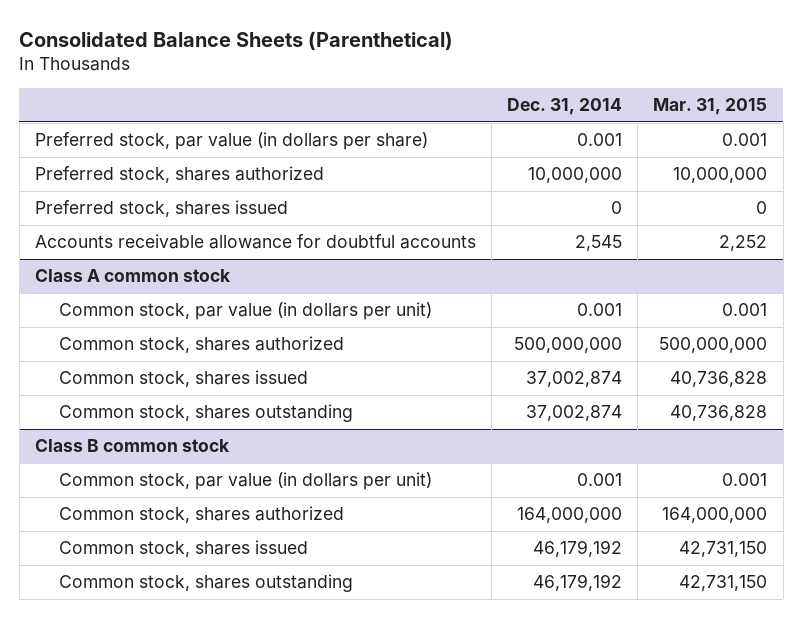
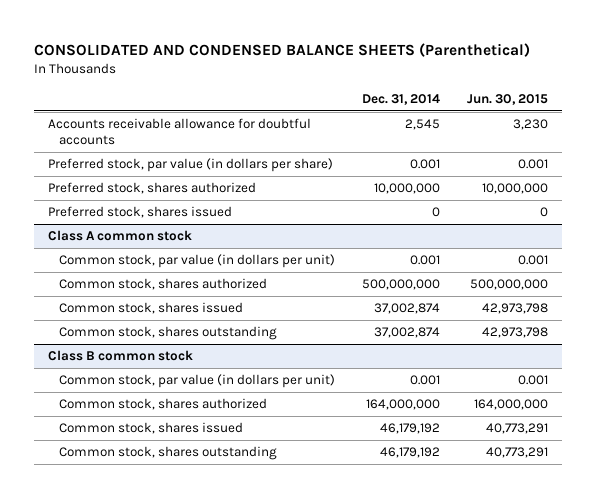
[19,30,454,50] Consolidated Balance Sheets (Parenthetical) -> [33,42,530,57] CONSOLIDATED AND CONDENSED BALANCE SHEETS (Parenthetical)
[653,98,768,116] Mar. 31, 2015 -> none
none -> [467,94,549,106] Jun. 30, 2015
[34,234,476,250] Accounts receivable allowance for doubtful accounts -> [47,118,311,146] Accounts receivable allowance for doubtful accounts

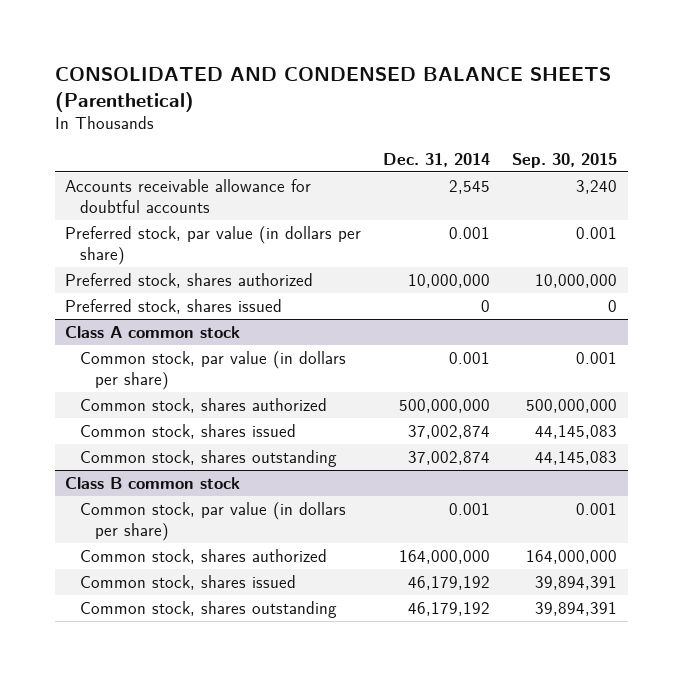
[467,94,549,106] Jun. 30, 2015 -> none
none -> [512,152,618,168] Sep. 30, 2015
[58,254,335,269] Common stock, par value (in dollars per unit) -> [80,350,347,391] Common stock, par value (in dollars per share)
[58,374,335,389] Common stock, par value (in dollars per unit) -> [80,501,347,542] Common stock, par value (in dollars per share)

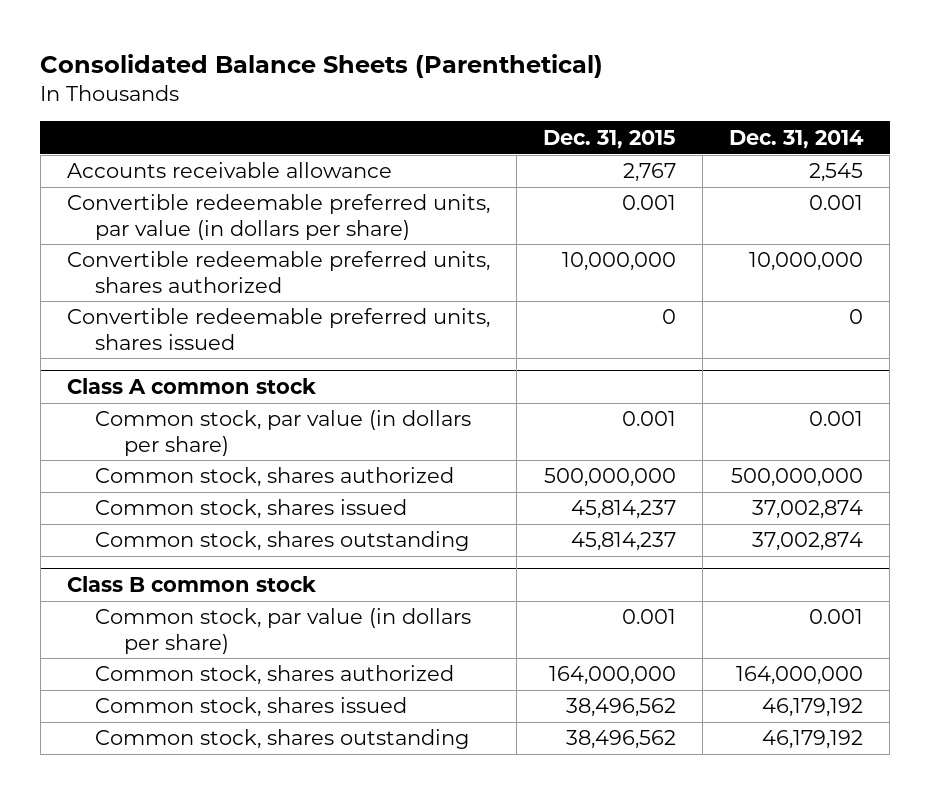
[54,66,611,112] CONSOLIDATED AND CONDENSED BALANCE SHEETS (Parenthetical) -> [40,53,604,78] Consolidated Balance Sheets (Parenthetical)
[512,152,618,168] Sep. 30, 2015 -> none
none -> [543,129,677,149] Dec. 31, 2015
[65,272,314,288] Preferred stock, shares authorized -> none
[65,298,283,314] Preferred stock, shares issued -> none
[65,178,312,214] Accounts receivable allowance for doubtful accounts -> [67,162,393,179] Accounts receivable allowance
[65,225,362,266] Preferred stock, par value (in dollars per share) -> [67,194,491,240] Convertible redeemable preferred units, par value (in dollars per share)
none -> [67,251,491,293] Convertible redeemable preferred units, shares authorized
none -> [67,308,491,350] Convertible redeemable preferred units, shares issued

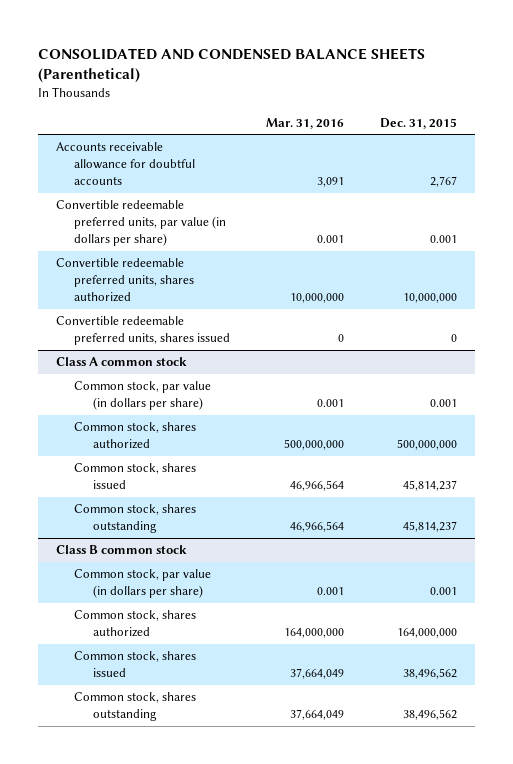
[40,53,604,78] Consolidated Balance Sheets (Parenthetical) -> [38,47,426,84] CONSOLIDATED AND CONDENSED BALANCE SHEETS (Parenthetical)
[729,129,865,149] Dec. 31, 2014 -> none
none -> [266,117,345,129] Mar. 31, 2016
[67,162,393,179] Accounts receivable allowance -> [56,142,196,186] Accounts receivable allowance for doubtful accounts

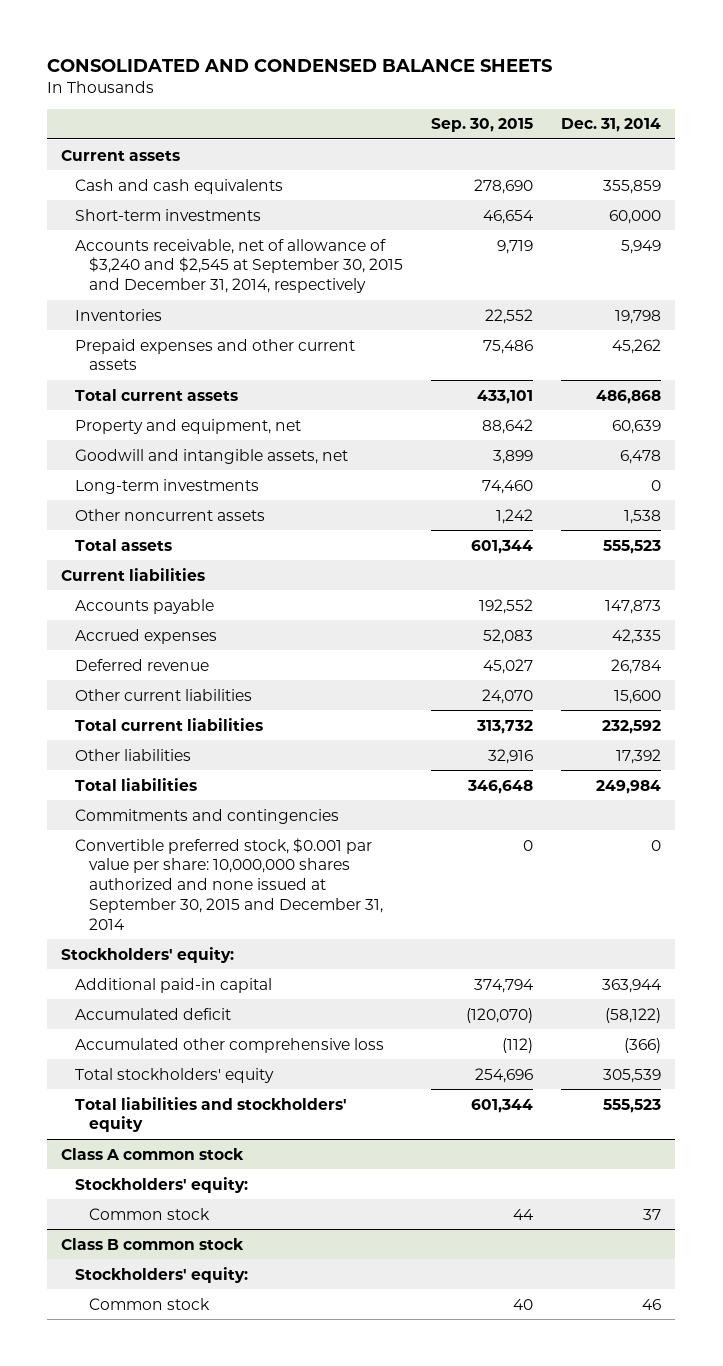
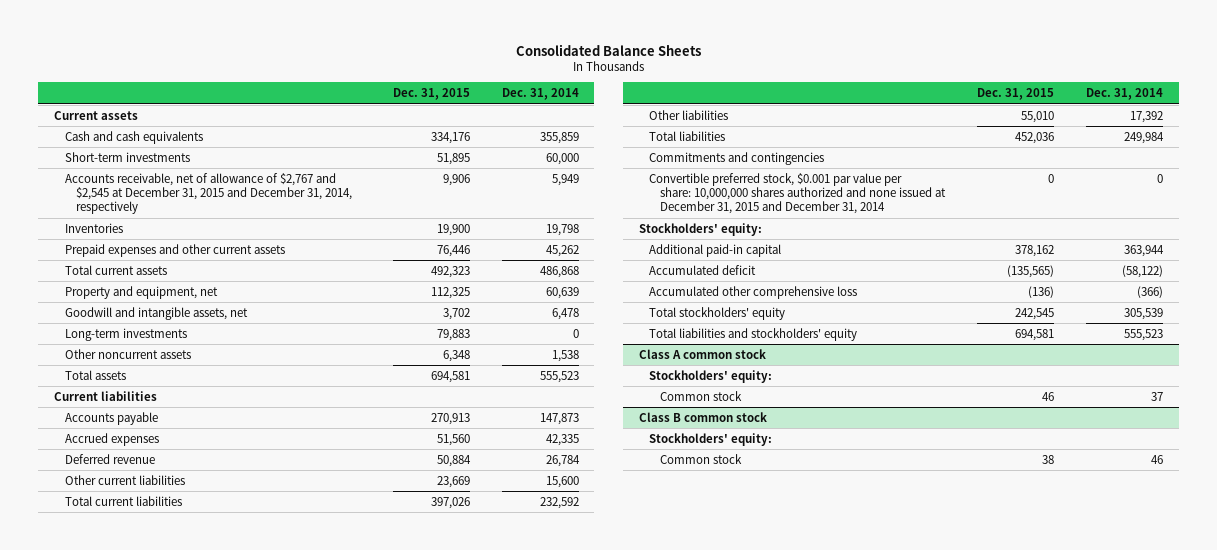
[47,58,553,72] CONSOLIDATED AND CONDENSED BALANCE SHEETS -> [515,43,701,56] Consolidated Balance Sheets
[431,118,534,133] Sep. 30, 2015 -> none
none -> [392,88,470,101] Dec. 31, 2015
[75,238,404,294] Accounts receivable, net of allowance of $3,240 and $2,545 at September 30, 2015 and December 31, 2014, respectively -> [65,172,352,215] Accounts receivable, net of allowance of $2,767 and $2,545 at December 31, 2015 and December 31, 2014, respectively
[75,837,384,930] Convertible preferred stock, $0.001 par value per share: 10,000,000 shares authorized and none issued at September 30, 2015 and December 31, 2014 -> [649,172,946,215] Convertible preferred stock, $0.001 par value per share: 10,000,000 shares authorized and none issued at December 31, 2015 and December 31, 2014

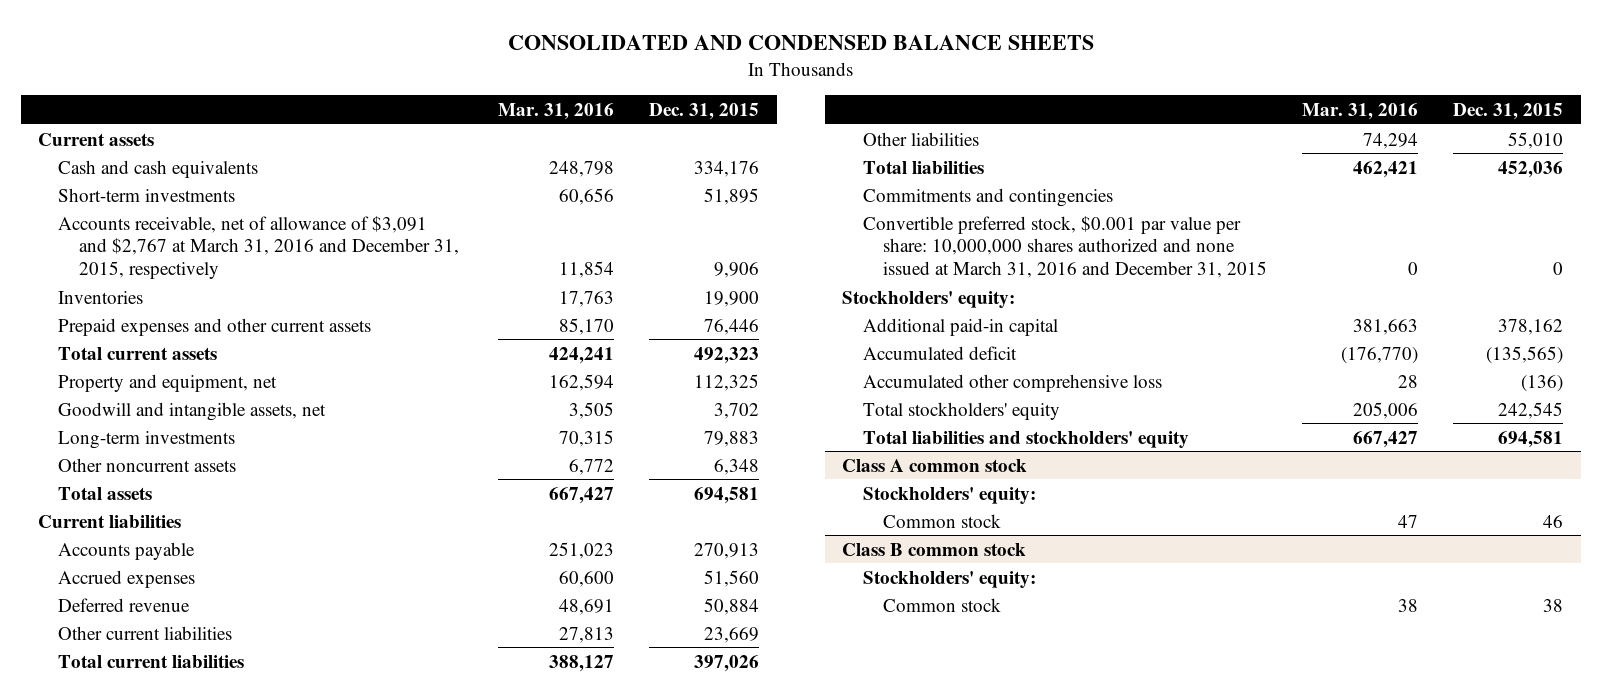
[515,43,701,56] Consolidated Balance Sheets -> [507,35,1094,51] CONSOLIDATED AND CONDENSED BALANCE SHEETS
[501,88,579,101] Dec. 31, 2014 -> none
none -> [497,102,614,120] Mar. 31, 2016
[65,172,352,215] Accounts receivable, net of allowance of $2,767 and $2,545 at December 31, 2015 and December 31, 2014, respectively -> [58,215,459,279] Accounts receivable, net of allowance of $3,091 and $2,767 at March 31, 2016 and December 31, 2015, respectively
[649,172,946,215] Convertible preferred stock, $0.001 par value per share: 10,000,000 shares authorized and none issued at December 31, 2015 and December 31, 2014 -> [862,215,1267,278] Convertible preferred stock, $0.001 par value per share: 10,000,000 shares authorized and none issued at March 31, 2016 and December 31, 2015

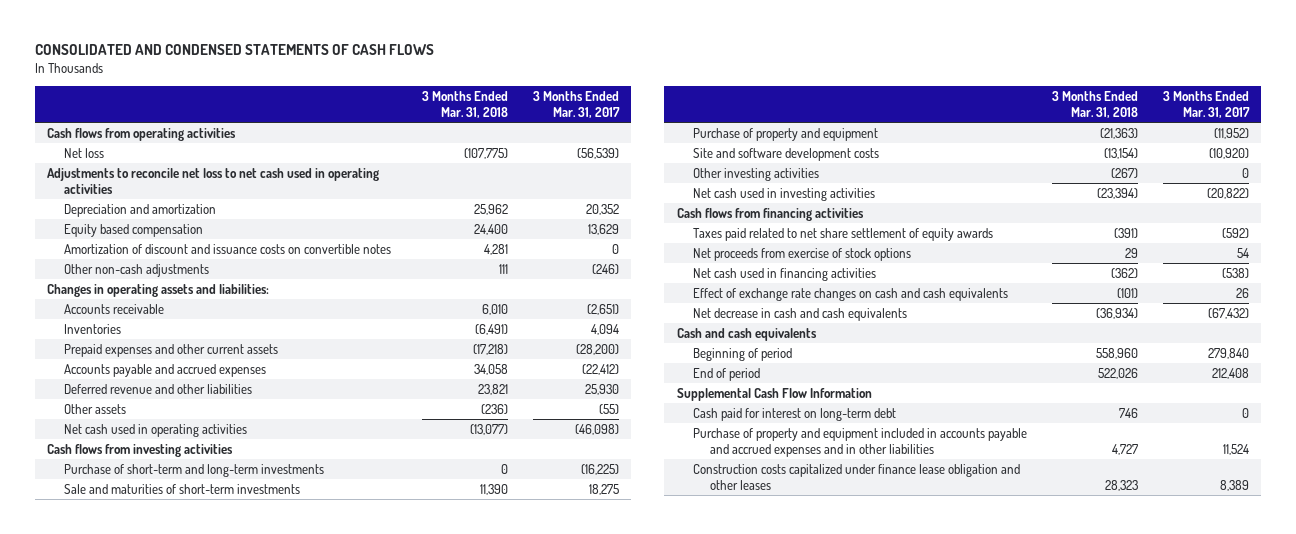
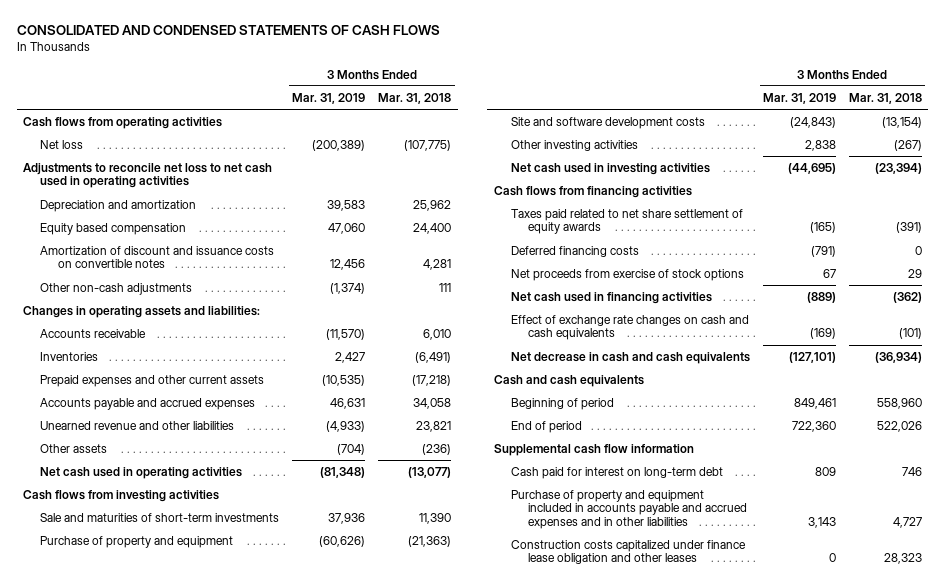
[533,90,621,118] 3 Months Ended Mar. 31, 2017 -> none
none -> [292,92,366,104] Mar. 31, 2019
[63,383,252,394] Deferred revenue and other liabilities -> [40,420,235,430] Unearned revenue and other liabilities
[63,463,324,477] Purchase of short-term and long-term investments -> none
none -> [510,245,639,257] Deferred financing costs
[676,387,872,401] Supplemental Cash Flow Information -> [493,443,694,456] Supplemental cash flow information

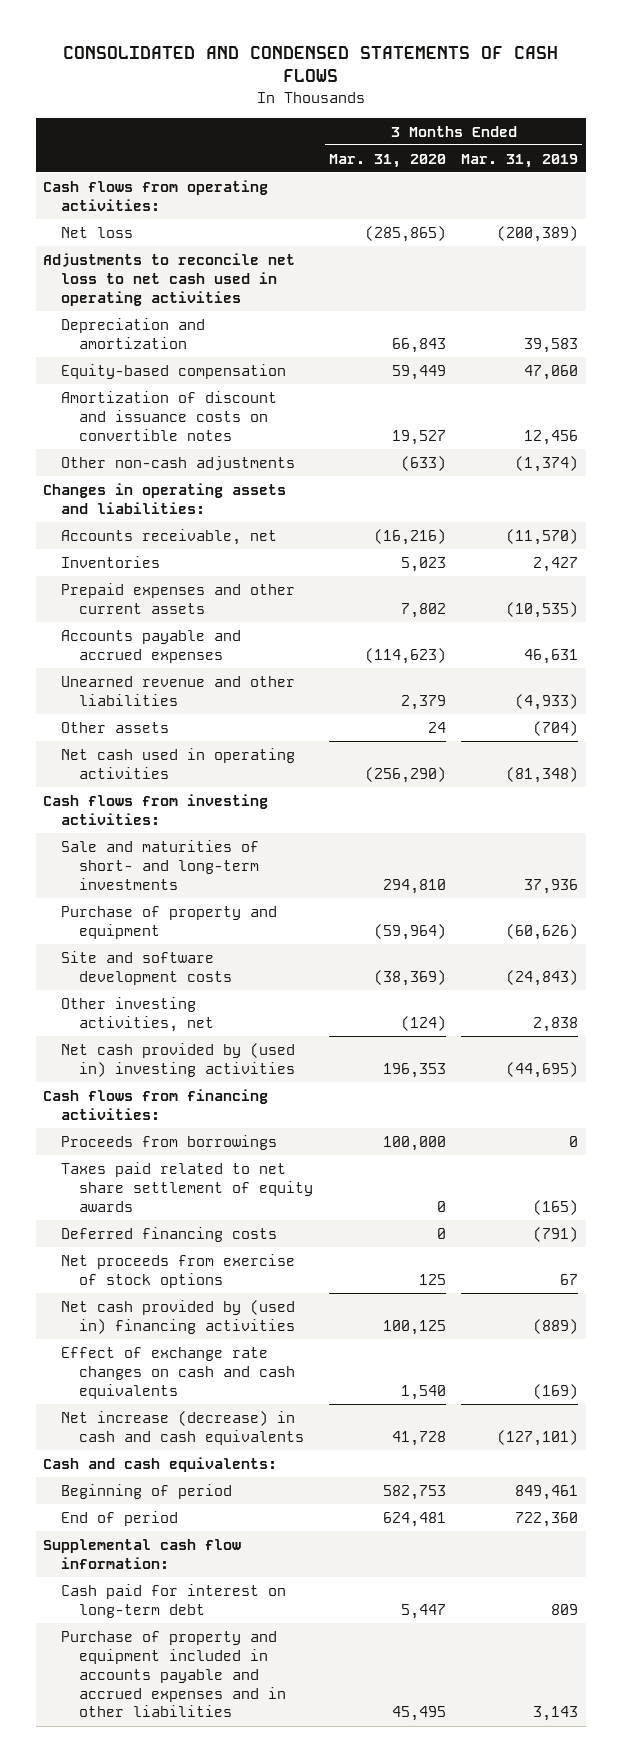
[378,92,452,104] Mar. 31, 2018 -> none
none -> [328,153,446,168] Mar. 31, 2020
[23,116,223,129] Cash flows from operating activities -> [43,179,269,211] Cash flows from operating activities:
[40,222,187,235] Equity based compensation -> [61,363,287,379] Equity-based compensation
[40,328,147,338] Accounts receivable -> [61,528,278,545] Accounts receivable, net
[23,489,220,502] Cash flows from investing activities -> [43,793,269,825] Cash flows from investing activities:
[40,512,280,522] Sale and maturities of short-term investments -> [61,839,260,890] Sale and maturities of short- and long-term investments
[510,139,638,151] Other investing activities -> [61,996,215,1032] Other investing activities, net
[510,162,710,175] Net cash used in investing activities -> [61,1042,296,1077] Net cash provided by (used in) investing activities
[493,185,692,198] Cash flows from financing activities -> [43,1088,269,1120] Cash flows from financing activities:
none -> [61,1134,278,1150] Proceeds from borrowings
[510,291,712,304] Net cash used in financing activities -> [61,1299,296,1334] Net cash provided by (used in) financing activities
[510,351,750,364] Net decrease in cash and cash equivalents -> [61,1410,305,1445] Net increase (decrease) in cash and cash equivalents
[493,374,644,387] Cash and cash equivalents -> [43,1456,278,1472] Cash and cash equivalents:
[493,443,694,456] Supplemental cash flow information -> [43,1538,242,1569] Supplemental cash flow information:
[510,539,746,565] Construction costs capitalized under finance lease obligation and other leases -> none

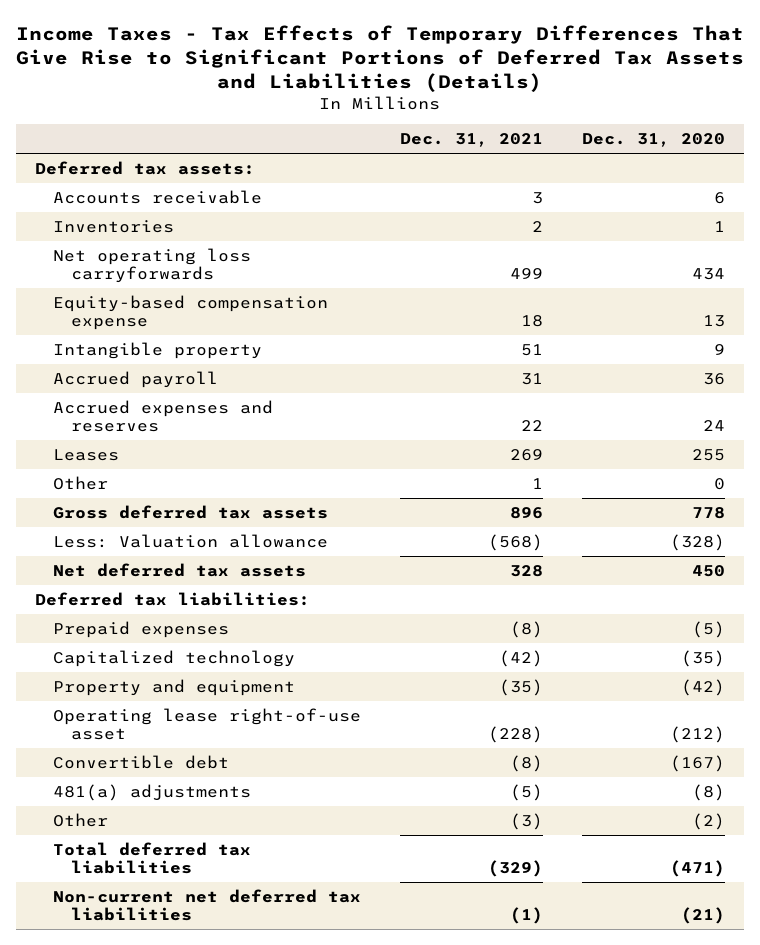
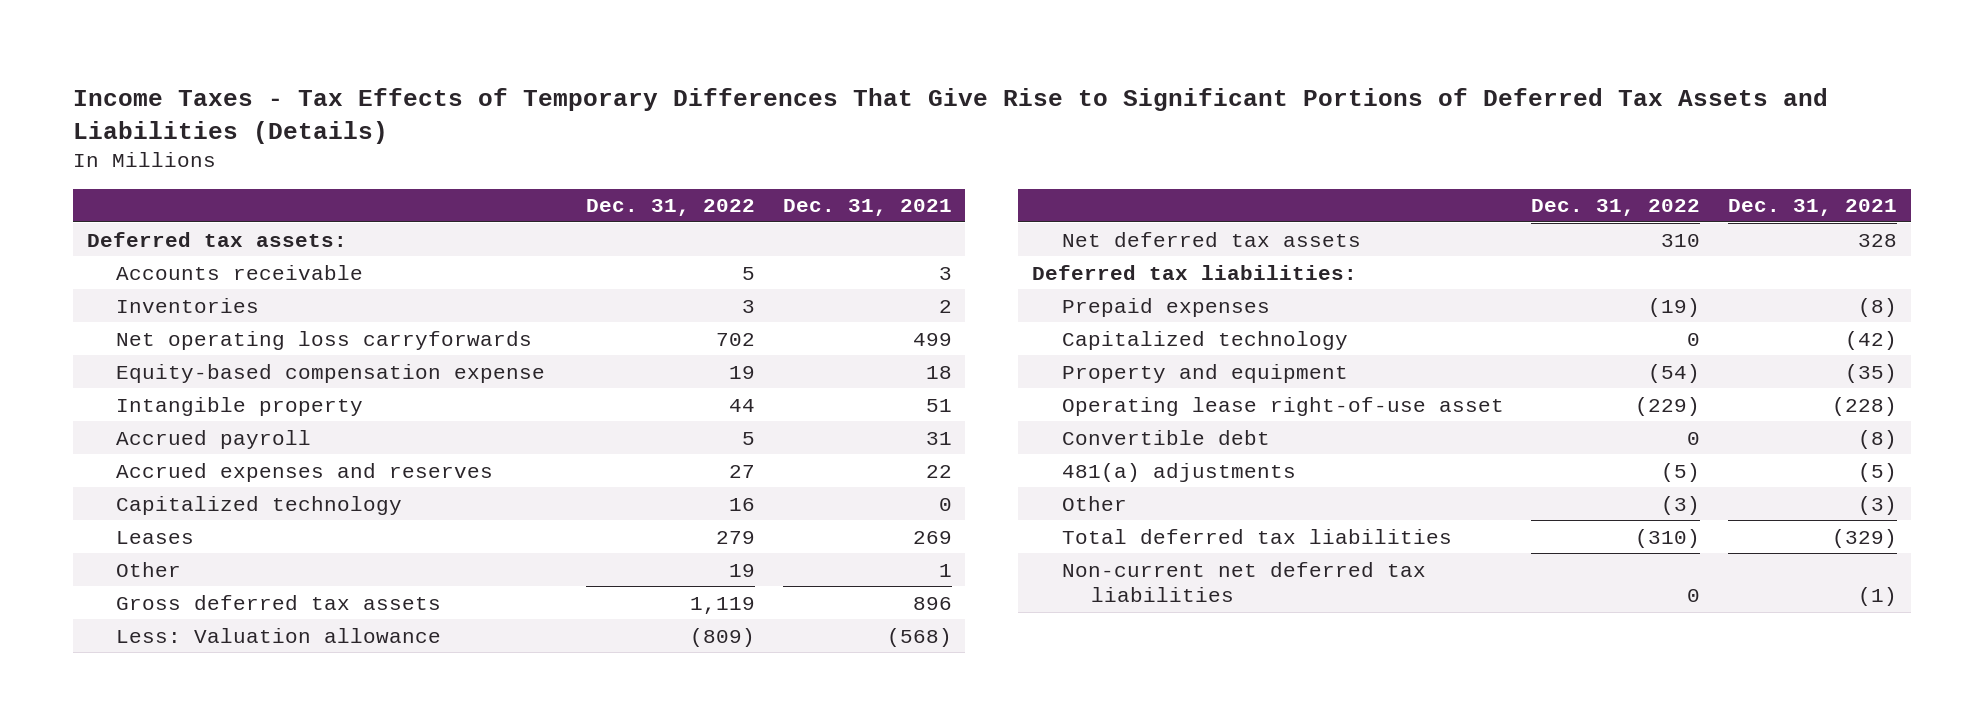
[581,133,725,148] Dec. 31, 2020 -> none
none -> [585,199,755,217] Dec. 31, 2022
none -> [116,495,403,515] Capitalized technology

